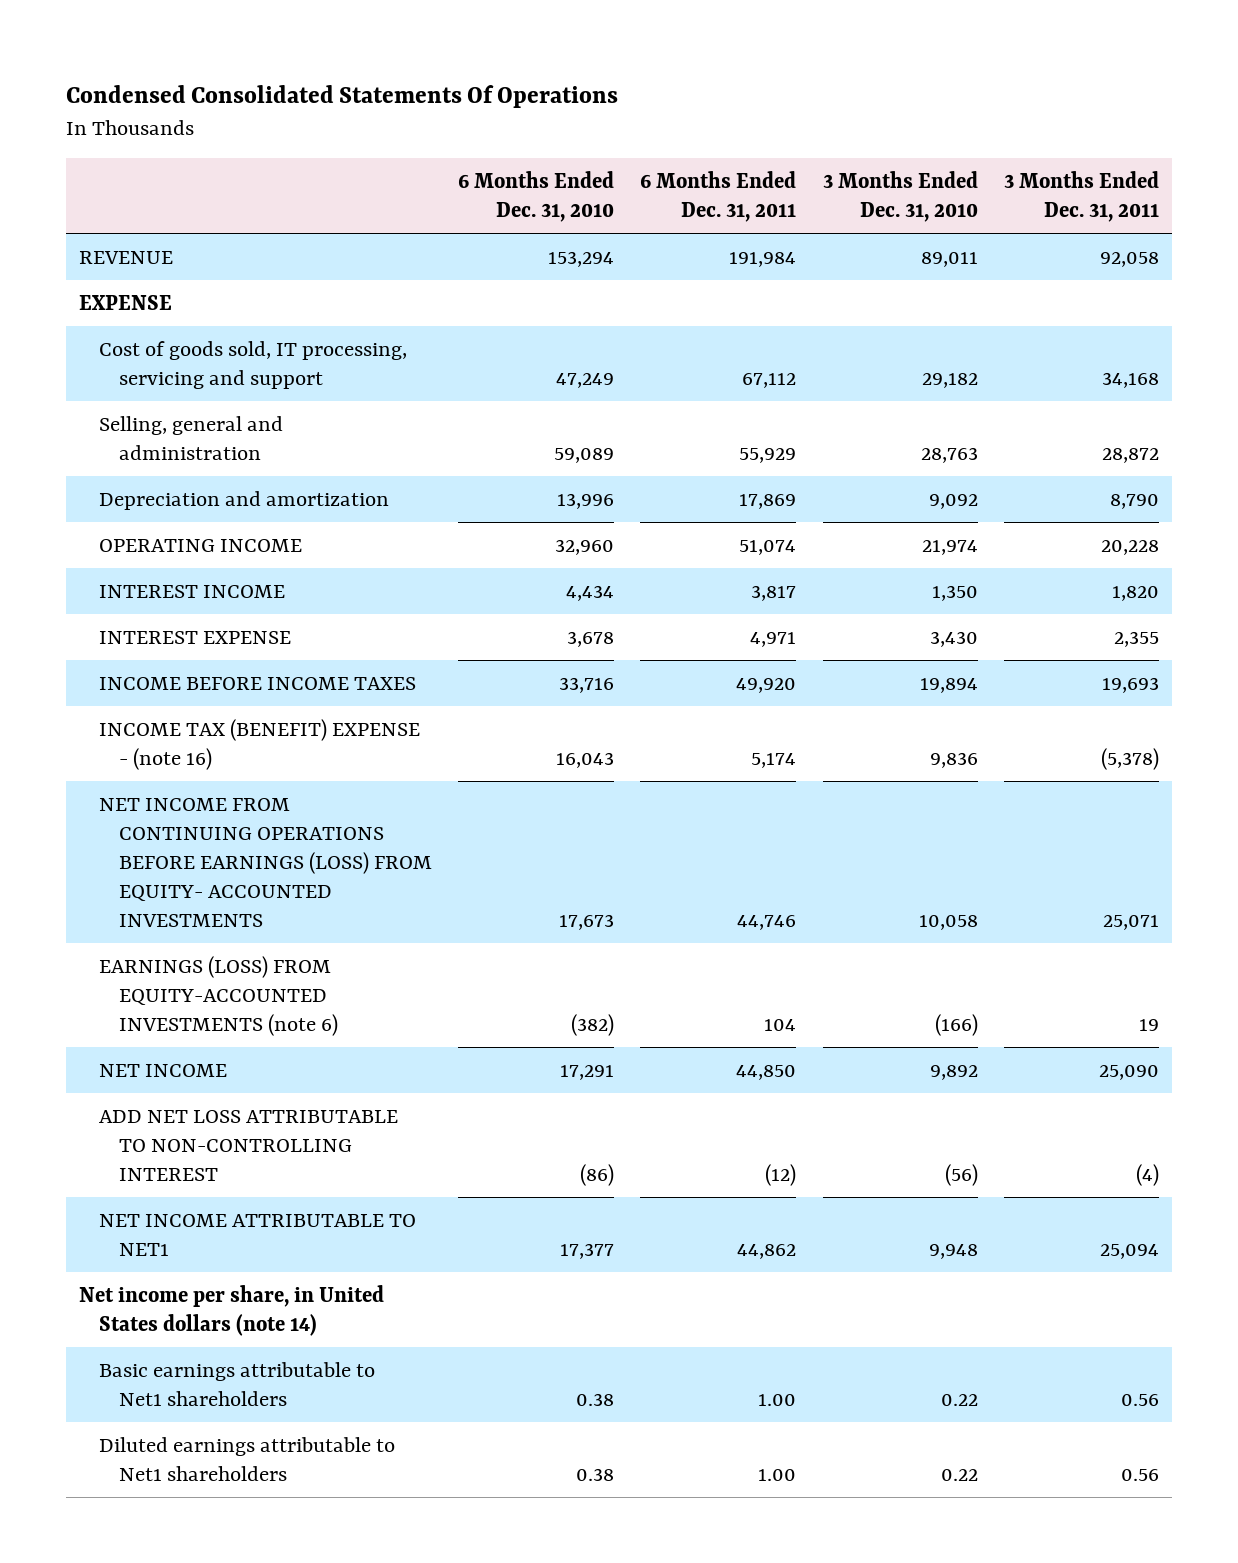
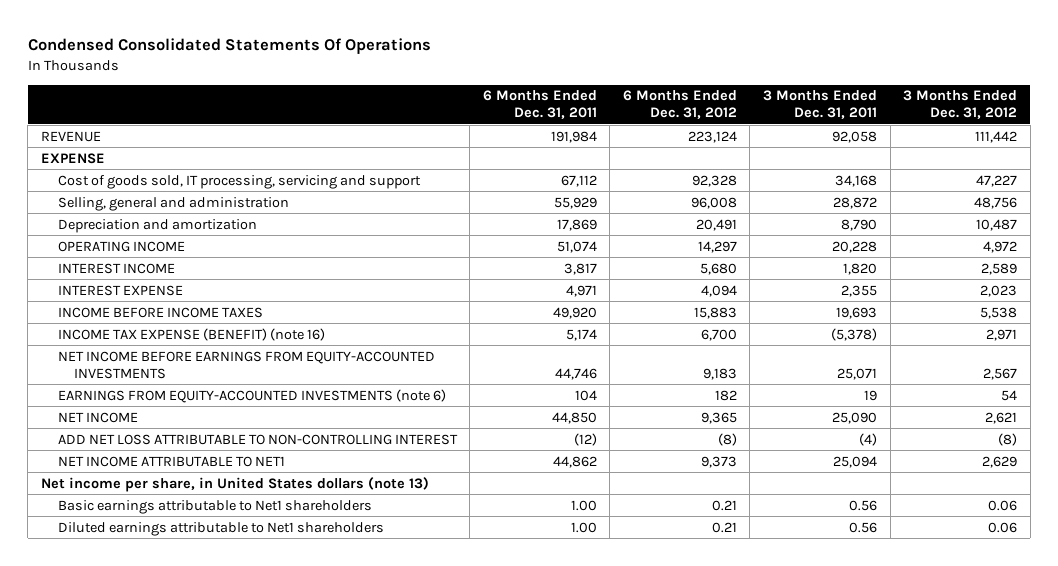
[458,170,615,223] 6 Months Ended Dec. 31, 2010 -> none
[822,170,978,223] 3 Months Ended Dec. 31, 2010 -> none
none -> [622,90,737,120] 6 Months Ended Dec. 31, 2012
none -> [903,90,1018,120] 3 Months Ended Dec. 31, 2012
[99,718,421,770] INCOME TAX (BENEFIT) EXPENSE - (note 16) -> [57,327,325,341] INCOME TAX EXPENSE (BENEFIT) (note 16)
[99,797,433,928] NET INCOME FROM CONTINUING OPERATIONS BEFORE EARNINGS (LOSS) FROM EQUITY- ACCOUNTED INVESTMENTS -> [57,350,435,379] NET INCOME BEFORE EARNINGS FROM EQUITY-ACCOUNTED INVESTMENTS
[99,955,339,1036] EARNINGS (LOSS) FROM EQUITY-ACCOUNTED INVESTMENTS (note 6) -> [57,388,446,403] EARNINGS FROM EQUITY-ACCOUNTED INVESTMENTS (note 6)
[79,1284,385,1336] Net income per share, in United States dollars (note 14) -> [41,476,430,492] Net income per share, in United States dollars (note 13)

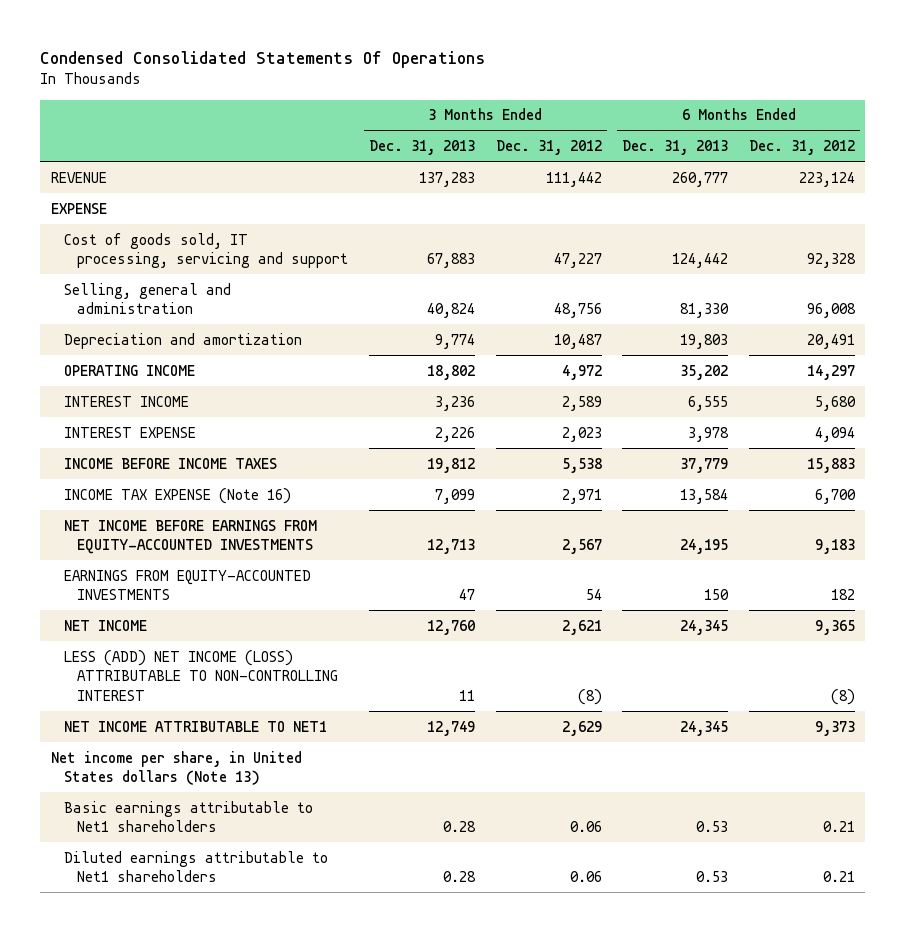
[482,90,597,120] 6 Months Ended Dec. 31, 2011 -> none
[763,90,878,120] 3 Months Ended Dec. 31, 2011 -> none
none -> [369,139,476,155] Dec. 31, 2013
none -> [622,139,729,155] Dec. 31, 2013
[57,327,325,341] INCOME TAX EXPENSE (BENEFIT) (note 16) -> [63,487,291,504] INCOME TAX EXPENSE (Note 16)
[57,388,446,403] EARNINGS FROM EQUITY-ACCOUNTED INVESTMENTS (note 6) -> [63,569,311,601] EARNINGS FROM EQUITY-ACCOUNTED INVESTMENTS
[57,433,458,445] ADD NET LOSS ATTRIBUTABLE TO NON-CONTROLLING INTEREST -> [63,649,339,701] LESS (ADD) NET INCOME (LOSS) ATTRIBUTABLE TO NON-CONTROLLING INTEREST
[41,476,430,492] Net income per share, in United States dollars (note 13) -> [50,750,302,786] Net income per share, in United States dollars (Note 13)

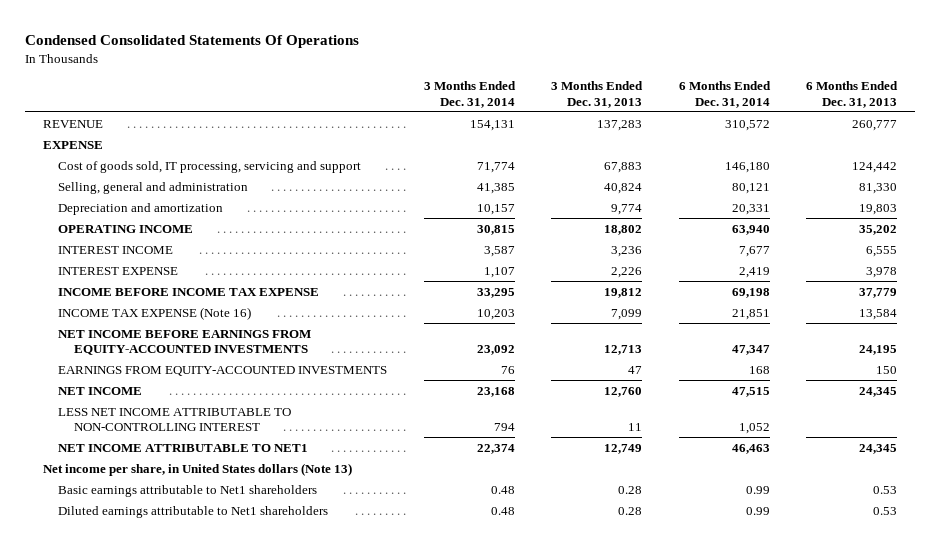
[495,139,602,155] Dec. 31, 2012 -> none
[748,139,855,155] Dec. 31, 2012 -> none
none -> [423,81,516,108] 3 Months Ended Dec. 31, 2014
none -> [678,81,771,108] 6 Months Ended Dec. 31, 2014
[63,457,277,469] INCOME BEFORE INCOME TAXES -> [58,287,320,296] INCOME BEFORE INCOME TAX EXPENSE
[63,649,339,701] LESS (ADD) NET INCOME (LOSS) ATTRIBUTABLE TO NON-CONTROLLING INTEREST -> [58,407,292,431] LESS NET INCOME ATTRIBUTABLE TO NON-CONTROLLING INTEREST

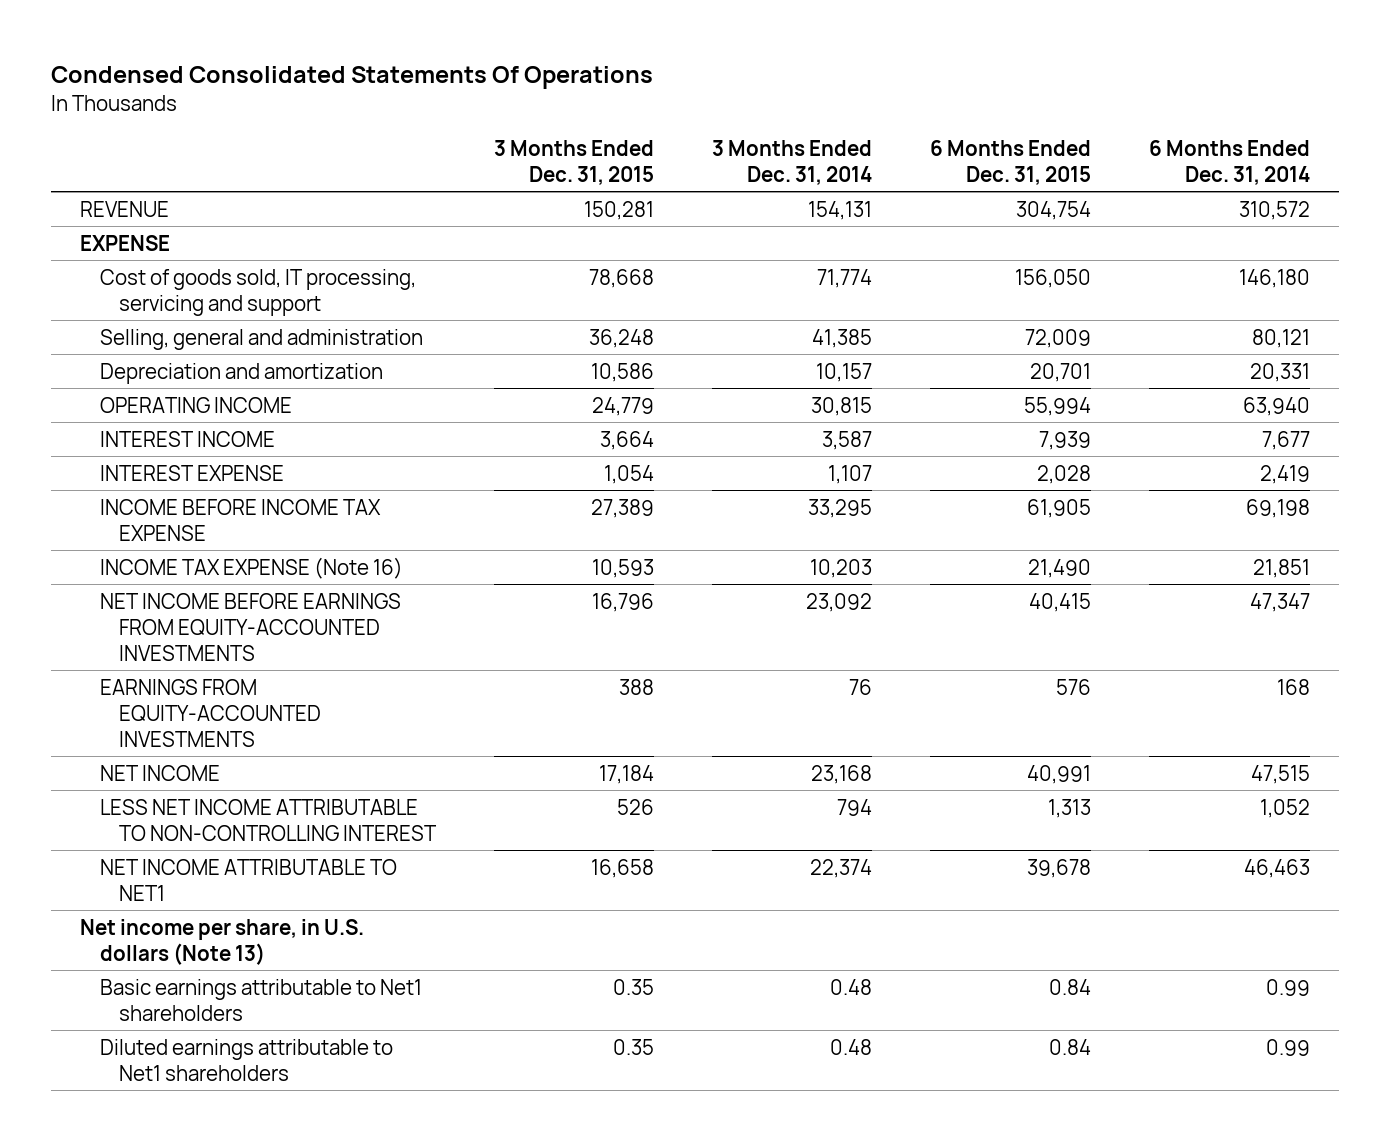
[551,81,644,108] 3 Months Ended Dec. 31, 2013 -> none
[806,81,899,108] 6 Months Ended Dec. 31, 2013 -> none
none -> [494,139,655,185] 3 Months Ended Dec. 31, 2015
none -> [930,139,1092,185] 6 Months Ended Dec. 31, 2015
[42,462,352,476] Net income per share, in United States dollars (Note 13) -> [80,918,365,965] Net income per share, in U.S. dollars (Note 13)

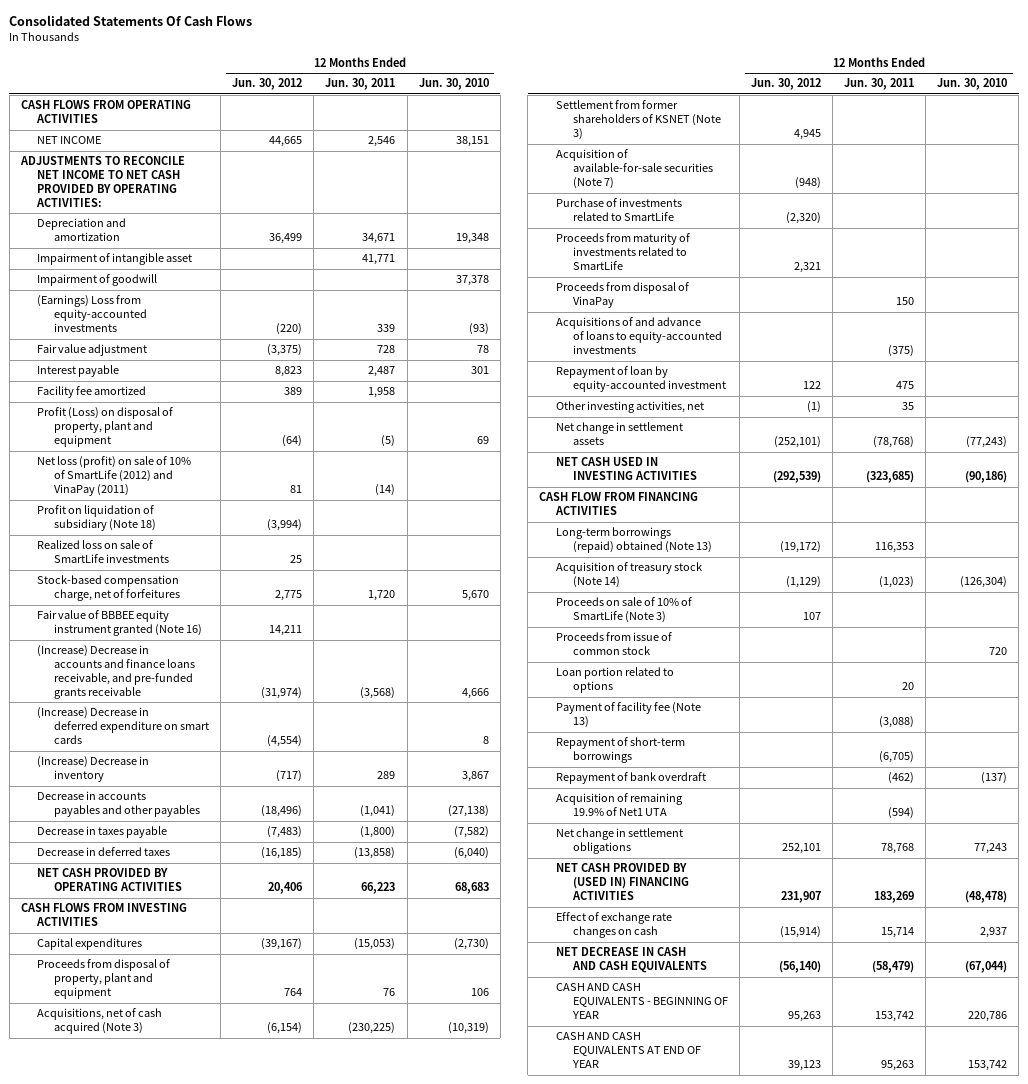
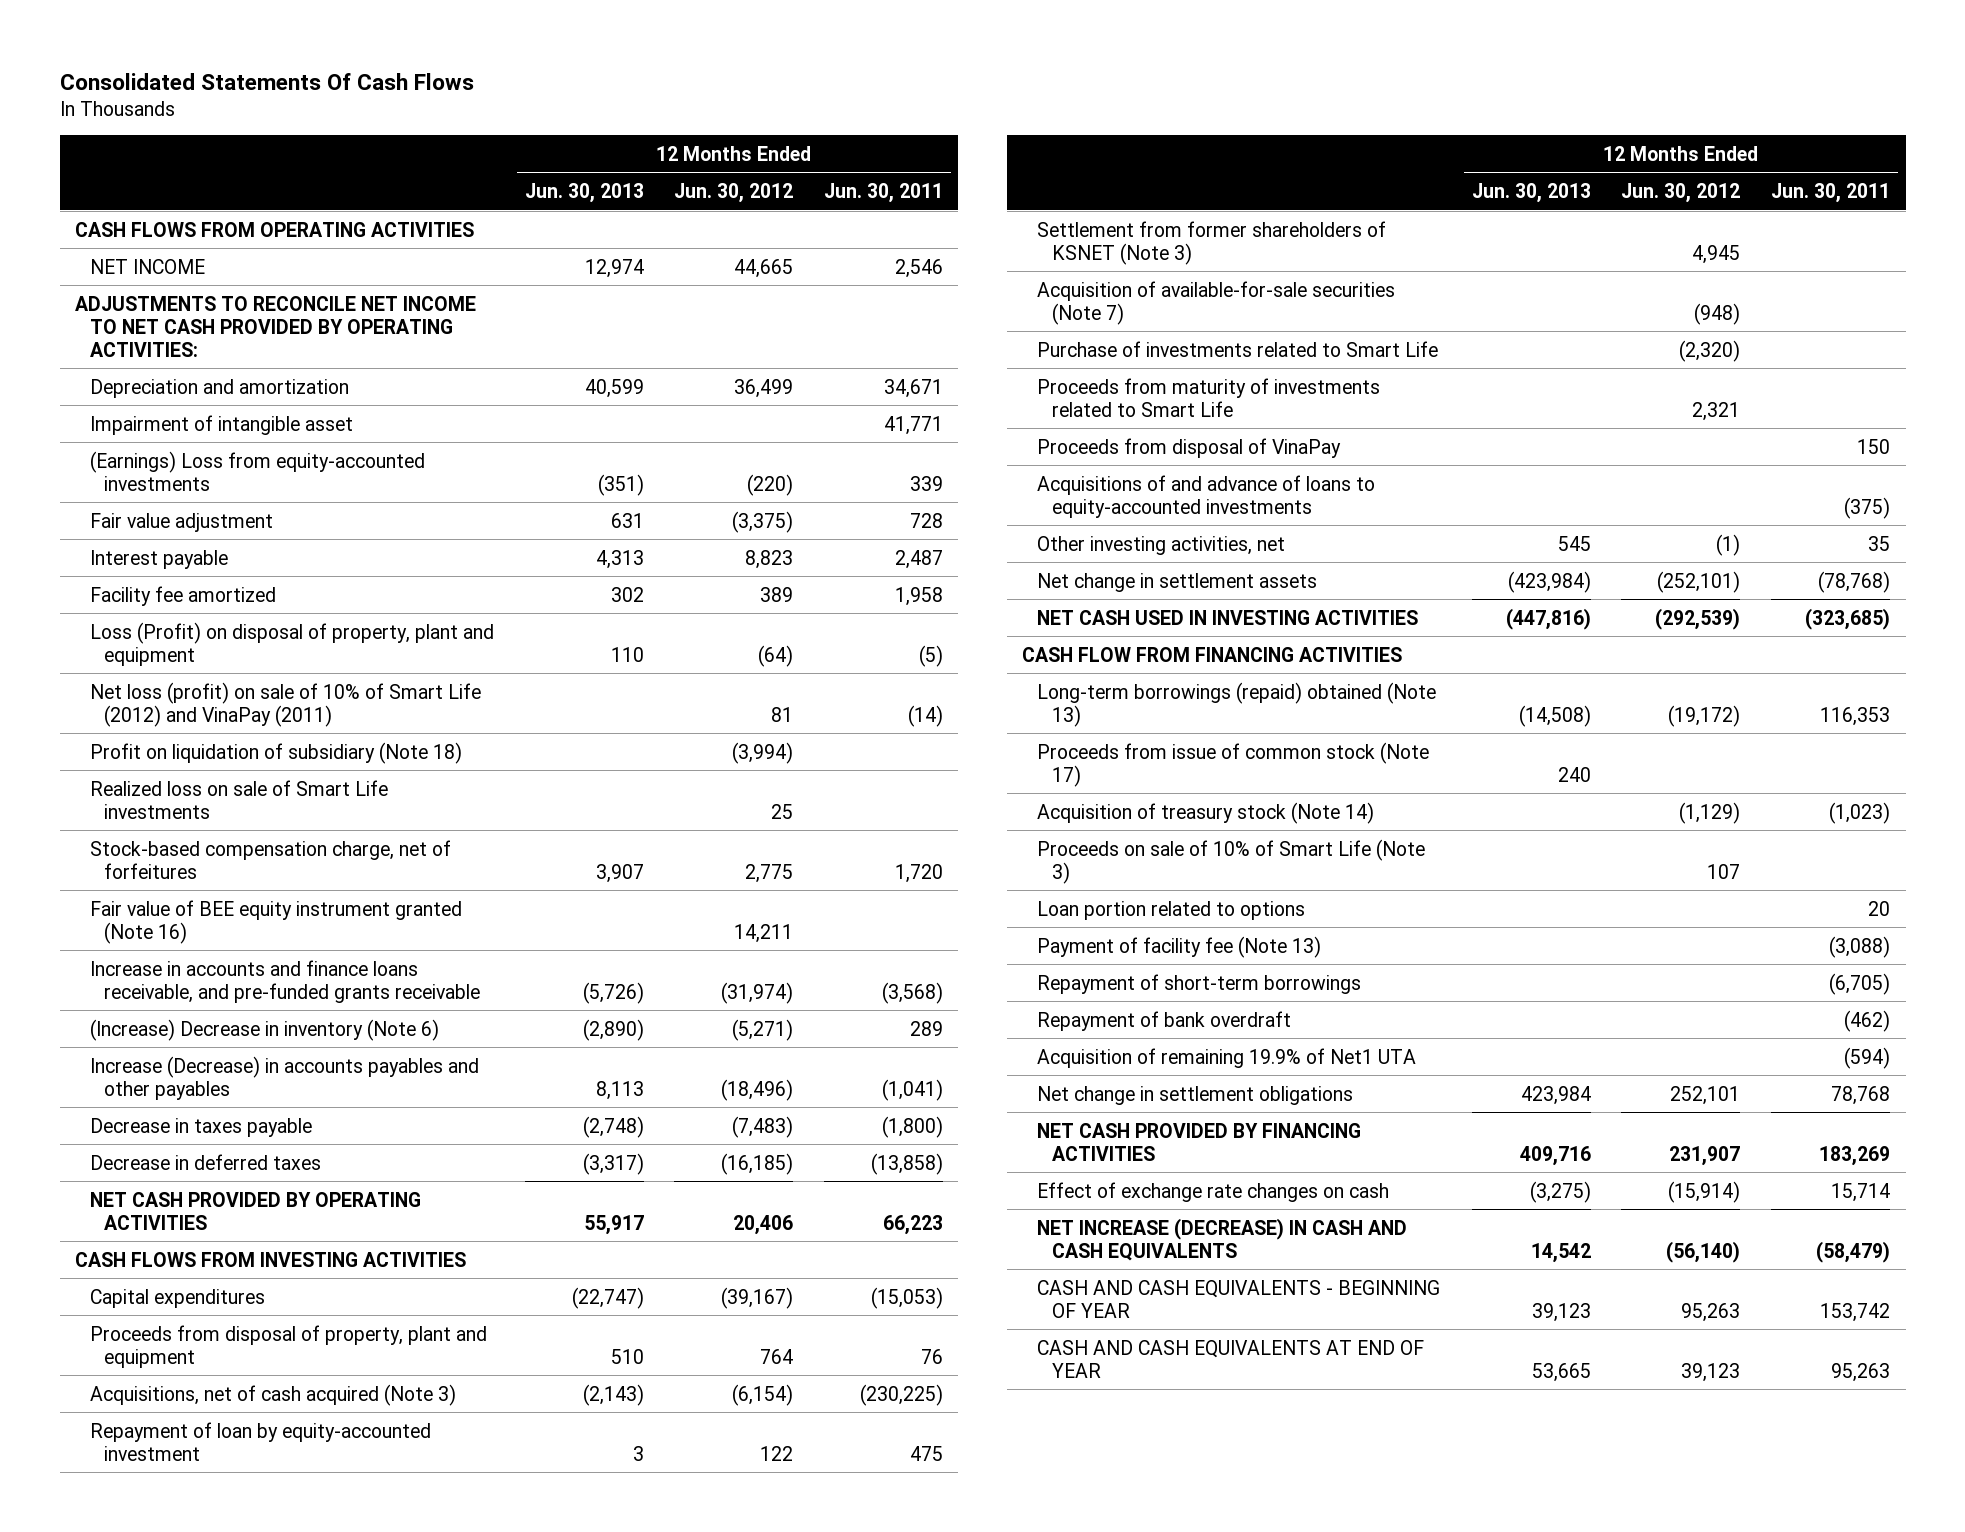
[418,78,489,91] Jun. 30, 2010 -> none
none -> [524,183,644,204] Jun. 30, 2013
[37,274,158,287] Impairment of goodwill -> none
[37,407,174,448] Profit (Loss) on disposal of property, plant and equipment -> [89,621,494,666] Loss (Profit) on disposal of property, plant and equipment
[37,456,192,497] Net loss (profit) on sale of 10% of SmartLife (2012) and VinaPay (2011) -> [89,681,481,727] Net loss (profit) on sale of 10% of Smart Life (2012) and VinaPay (2011)
[37,540,170,564] Realized loss on sale of SmartLife investments -> [89,779,388,819] Realized loss on sale of Smart Life investments
[37,707,210,745] (Increase) Decrease in deferred expenditure on smart cards -> none
[37,610,203,637] Fair value of BBBEE equity instrument granted (Note 16) -> [89,899,462,944] Fair value of BEE equity instrument granted (Note 16)
[37,645,196,700] (Increase) Decrease in accounts and finance loans receivable, and pre-funded grants receivable -> [89,959,481,1003] Increase in accounts and finance loans receivable, and pre-funded grants receivable
[37,756,150,783] (Increase) Decrease in inventory -> [89,1018,439,1041] (Increase) Decrease in inventory (Note 6)
[276,770,303,783] (717) -> [732,1018,794,1041] (5,271)
[37,791,201,818] Decrease in accounts payables and other payables -> [89,1055,479,1100] Increase (Decrease) in accounts payables and other payables
[555,366,726,393] Repayment of loan by equity-accounted investment -> [89,1421,431,1461] Repayment of loan by equity-accounted investment
[555,198,682,222] Purchase of investments related to SmartLife -> [1036,340,1438,357] Purchase of investments related to Smart Life
[555,233,690,271] Proceeds from maturity of investments related to SmartLife -> [1036,377,1380,417] Proceeds from maturity of investments related to Smart Life
none -> [1036,741,1429,787] Proceeds from issue of common stock (Note 17)
[555,632,672,656] Proceeds from issue of common stock -> none
[555,597,692,624] Proceeds on sale of 10% of SmartLife (Note 3) -> [1036,838,1425,884] Proceeds on sale of 10% of Smart Life (Note 3)
[555,863,689,901] NET CASH PROVIDED BY (USED IN) FINANCING ACTIVITIES -> [1036,1122,1361,1161] NET CASH PROVIDED BY FINANCING ACTIVITIES
[555,947,707,974] NET DECREASE IN CASH AND CASH EQUIVALENTS -> [1036,1217,1407,1261] NET INCREASE (DECREASE) IN CASH AND CASH EQUIVALENTS

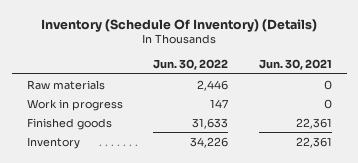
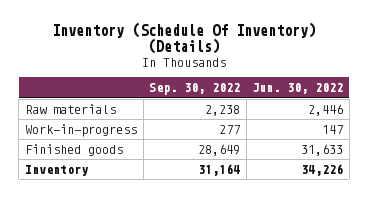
[258,58,332,70] Jun. 30, 2021 -> none
none -> [149,83,241,96] Sep. 30, 2022
[26,98,123,111] Work in progress -> [25,124,138,138] Work-in-progress

